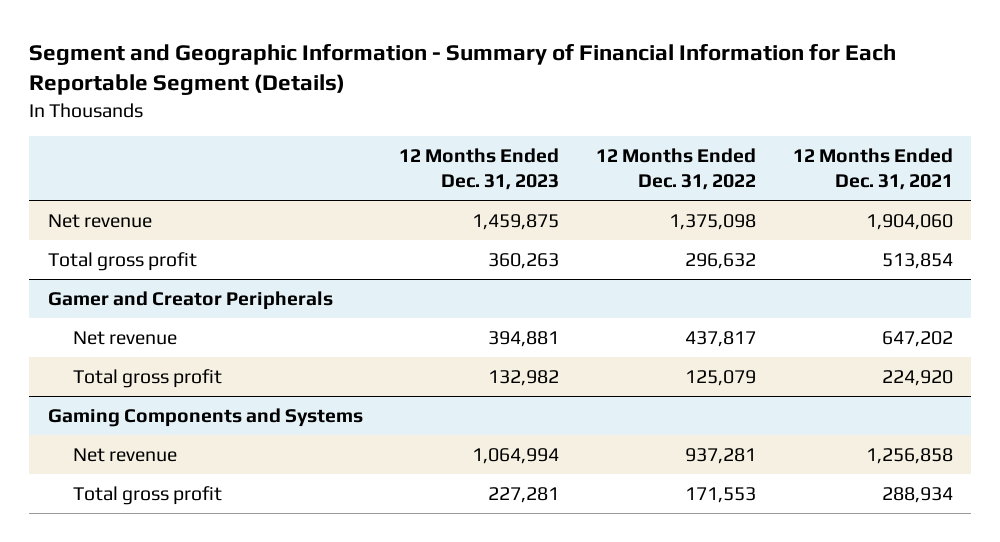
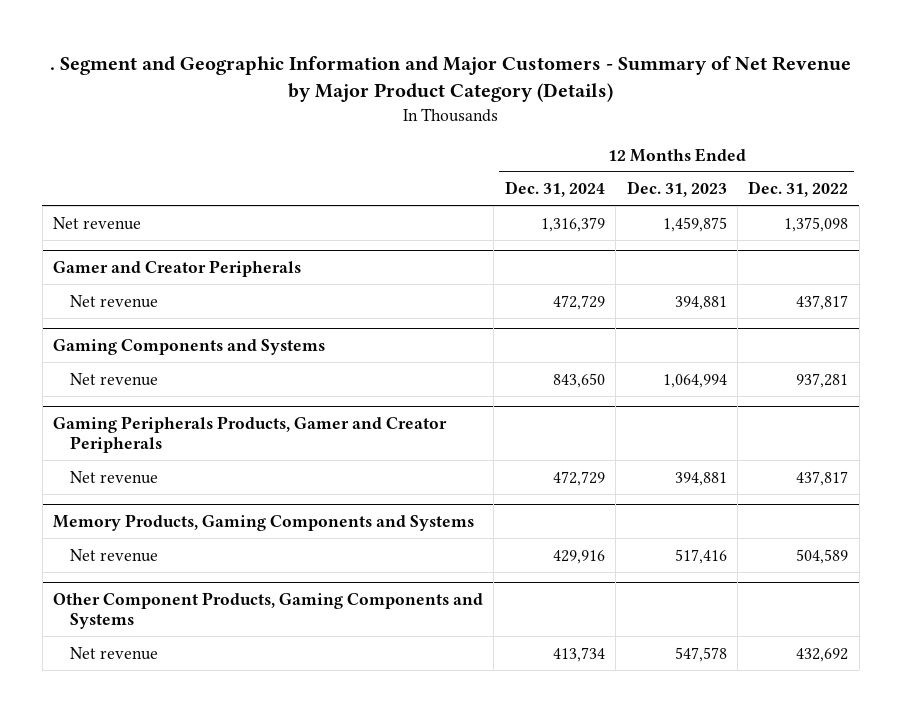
[29,43,897,96] Segment and Geographic Information - Summary of Financial Information for Each Reportable Segment (Details) -> [49,55,851,102] . Segment and Geographic Information and Major Customers - Summary of Net Revenue by Major Product Category (Details)
[792,148,953,191] 12 Months Ended Dec. 31, 2021 -> none
none -> [504,181,605,198] Dec. 31, 2024
[47,251,197,271] Total gross profit -> none
[72,368,222,388] Total gross profit -> none
[72,485,222,505] Total gross profit -> none
none -> [53,415,448,454] Gaming Peripherals Products, Gamer and Creator Peripherals
none -> [70,470,159,484] Net revenue
none -> [53,513,475,531] Memory Products, Gaming Components and Systems
none -> [70,548,159,562] Net revenue
none -> [53,591,484,630] Other Component Products, Gaming Components and Systems
none -> [70,646,159,660] Net revenue

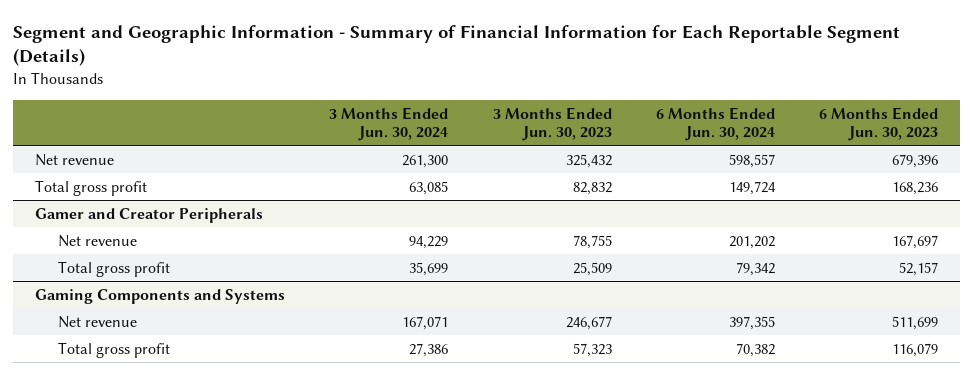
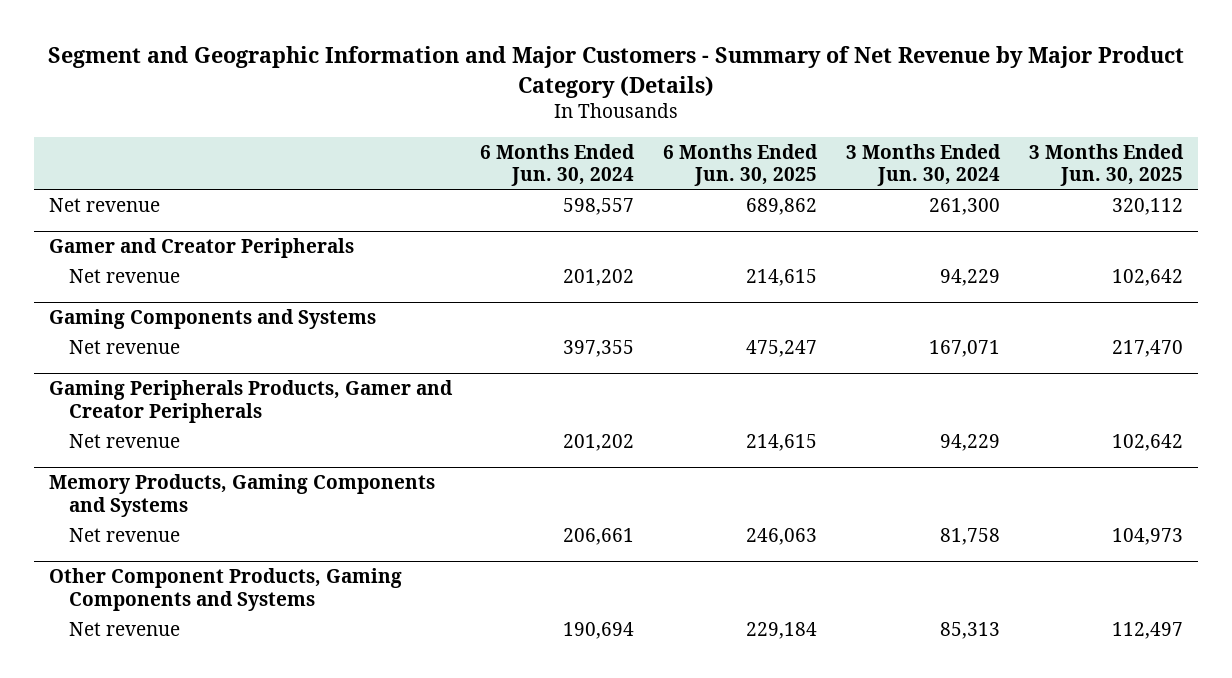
[12,24,900,67] Segment and Geographic Information - Summary of Financial Information for Each Reportable Segment (Details) -> [47,46,1184,98] Segment and Geographic Information and Major Customers - Summary of Net Revenue by Major Product Category (Details)
[492,106,612,142] 3 Months Ended Jun. 30, 2023 -> none
[819,106,939,142] 6 Months Ended Jun. 30, 2023 -> none
none -> [663,143,819,187] 6 Months Ended Jun. 30, 2025
none -> [1029,143,1185,187] 3 Months Ended Jun. 30, 2025
[34,179,147,196] Total gross profit -> none
[57,260,170,277] Total gross profit -> none
[57,341,170,358] Total gross profit -> none
none -> [48,380,453,423] Gaming Peripherals Products, Gamer and Creator Peripherals
none -> [68,433,180,448] Net revenue
none -> [48,474,435,517] Memory Products, Gaming Components and Systems
none -> [68,527,180,542] Net revenue
none -> [48,568,402,611] Other Component Products, Gaming Components and Systems
none -> [68,621,180,636] Net revenue

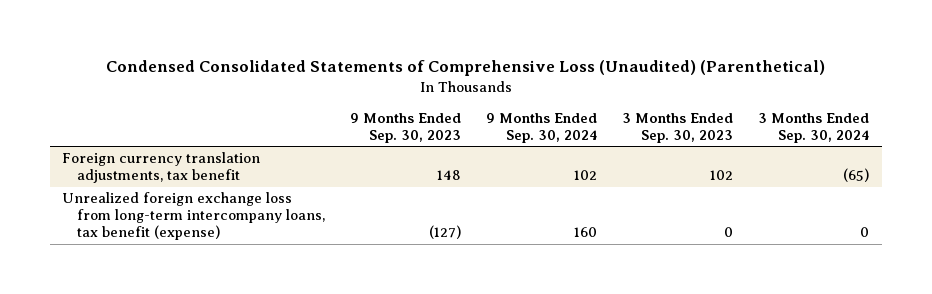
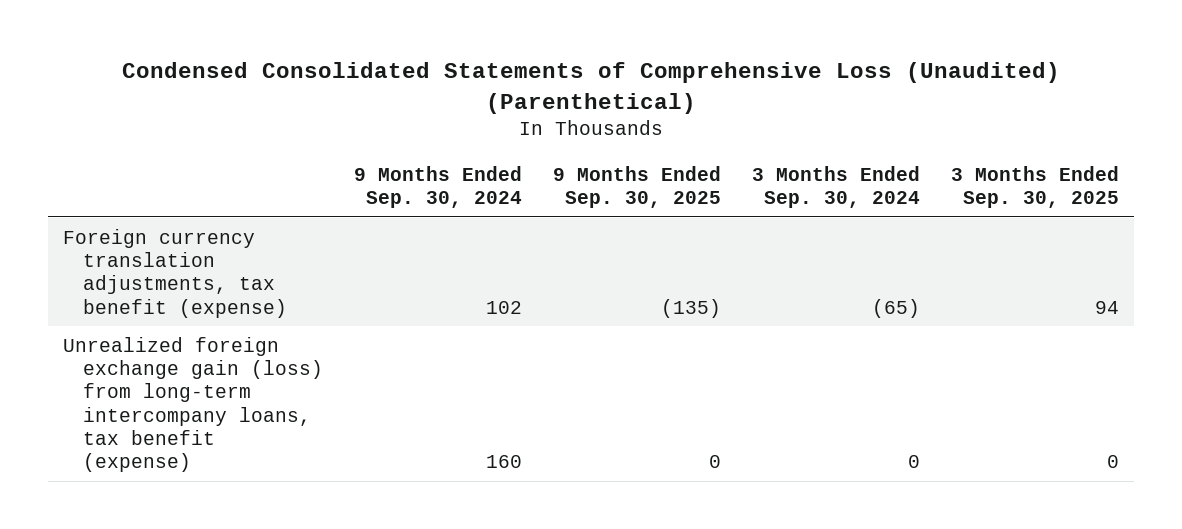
[350,112,462,143] 9 Months Ended Sep. 30, 2023 -> none
[622,112,734,143] 3 Months Ended Sep. 30, 2023 -> none
none -> [552,165,721,208] 9 Months Ended Sep. 30, 2025
none -> [950,165,1119,208] 3 Months Ended Sep. 30, 2025
[62,152,261,184] Foreign currency translation adjustments, tax benefit -> [63,228,287,318] Foreign currency translation adjustments, tax benefit (expense)
[62,192,326,241] Unrealized foreign exchange loss from long-term intercompany loans, tax benefit (expense) -> [63,336,323,473] Unrealized foreign exchange gain (loss) from long-term intercompany loans, tax benefit (expense)

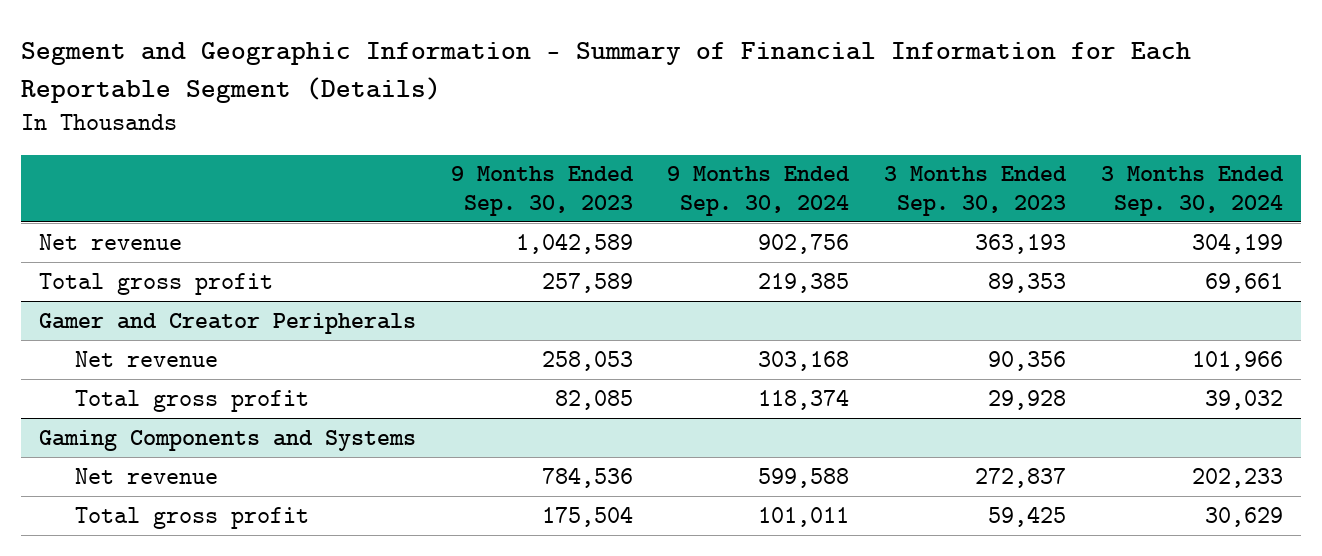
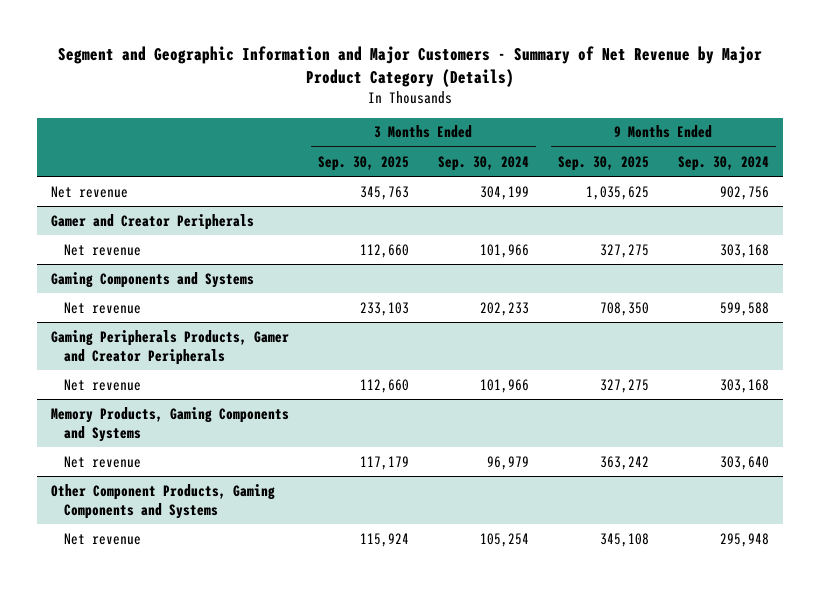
[21,42,1192,104] Segment and Geographic Information - Summary of Financial Information for Each Reportable Segment (Details) -> [57,45,762,87] Segment and Geographic Information and Major Customers - Summary of Net Revenue by Major Product Category (Details)
[450,166,634,216] 9 Months Ended Sep. 30, 2023 -> none
[884,166,1068,216] 3 Months Ended Sep. 30, 2023 -> none
none -> [318,155,410,171] Sep. 30, 2025
none -> [557,155,649,171] Sep. 30, 2025
[38,272,273,295] Total gross profit -> none
[74,389,309,412] Total gross profit -> none
[74,506,309,529] Total gross profit -> none
none -> [51,329,290,365] Gaming Peripherals Products, Gamer and Creator Peripherals
none -> [63,378,141,391] Net revenue
none -> [51,406,290,442] Memory Products, Gaming Components and Systems
none -> [63,455,141,468] Net revenue
none -> [51,483,276,519] Other Component Products, Gaming Components and Systems
none -> [63,532,141,545] Net revenue

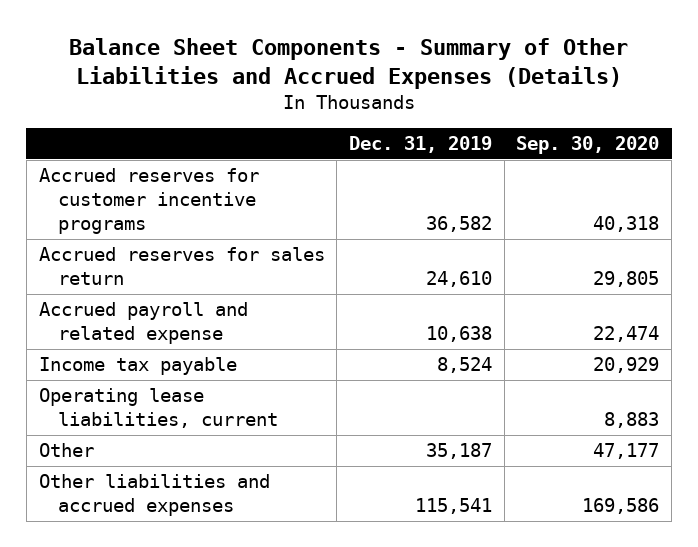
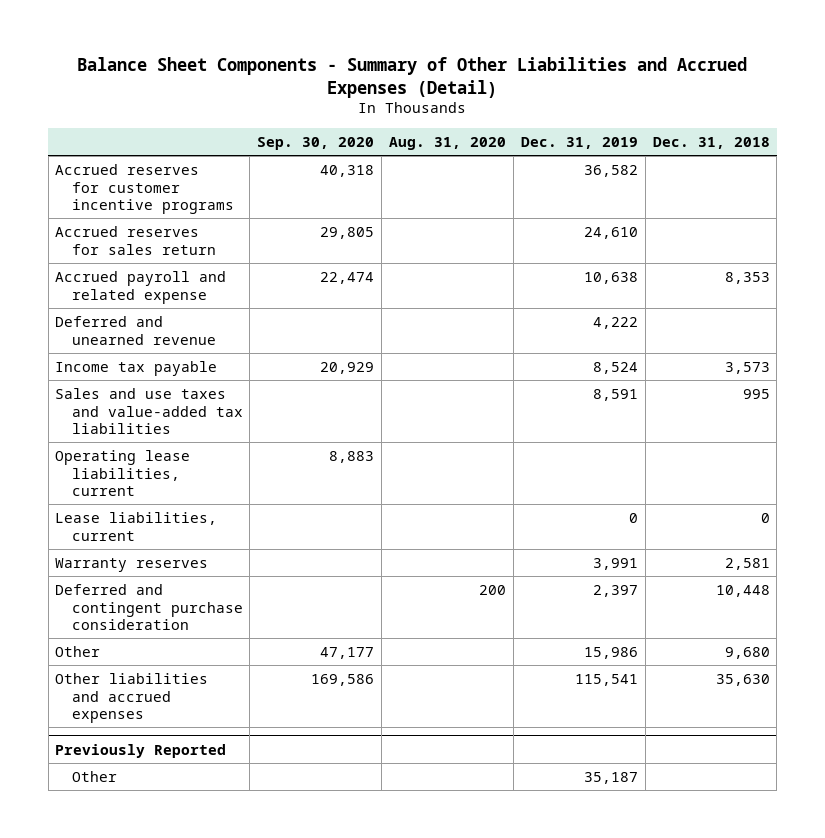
[68,38,628,89] Balance Sheet Components - Summary of Other Liabilities and Accrued Expenses (Details) -> [77,56,748,98] Balance Sheet Components - Summary of Other Liabilities and Accrued Expenses (Detail)
none -> [389,137,507,151] Aug. 31, 2020
none -> [652,137,770,150] Dec. 31, 2018
none -> [55,315,216,345] Deferred and unearned revenue
none -> [55,387,243,435] Sales and use taxes and value-added tax liabilities
none -> [55,511,218,541] Lease liabilities, current
none -> [55,557,209,572] Warranty reserves
none -> [55,583,243,631] Deferred and contingent purchase consideration
[425,443,492,460] 35,187 -> [583,646,638,659] 15,986
none -> [55,743,227,758] Previously Reported
none -> [71,770,117,782] Other

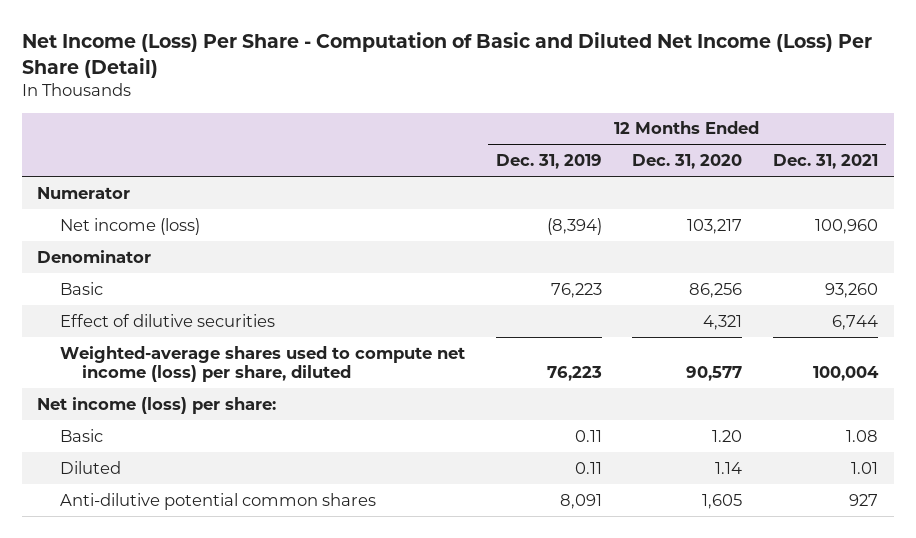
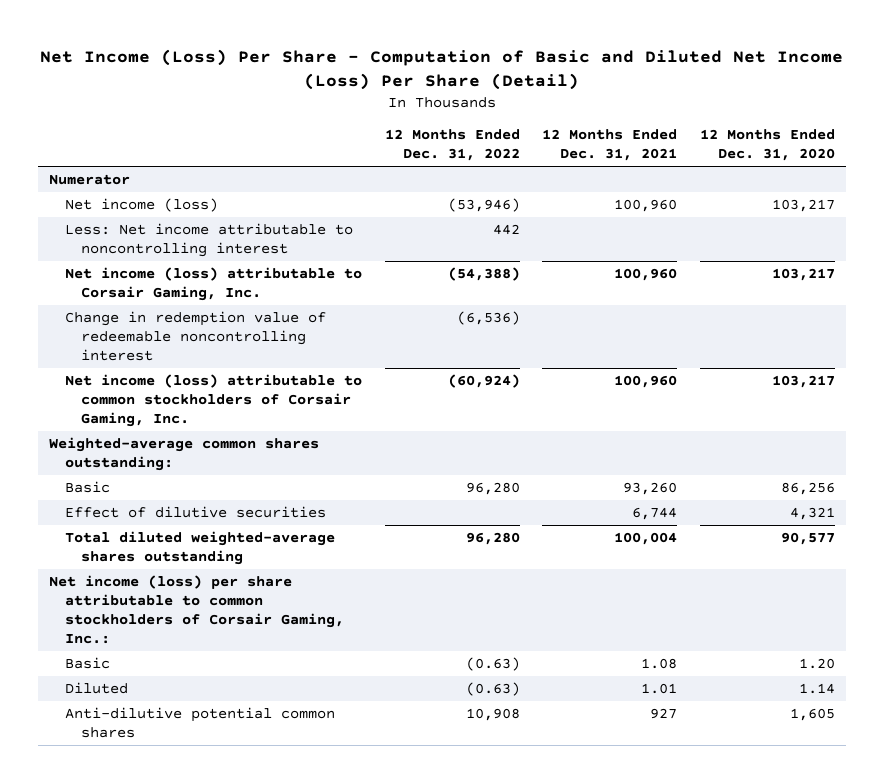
[495,154,602,170] Dec. 31, 2019 -> none
none -> [384,129,520,162] 12 Months Ended Dec. 31, 2022
none -> [65,223,354,258] Less: Net income attributable to noncontrolling interest
none -> [65,267,363,302] Net income (loss) attributable to Corsair Gaming, Inc.
none -> [65,311,327,361] Change in redemption value of redeemable noncontrolling interest
none -> [65,374,363,427] Net income (loss) attributable to common stockholders of Corsair Gaming, Inc.
[37,249,152,263] Denominator -> [49,437,320,472] Weighted-average common shares outstanding:
[37,396,277,414] Net income (loss) per share: -> none
[59,345,465,383] Weighted-average shares used to compute net income (loss) per share, diluted -> [65,531,336,566] Total diluted weighted-average shares outstanding
none -> [49,575,345,644] Net income (loss) per share attributable to common stockholders of Corsair Gaming, Inc.:

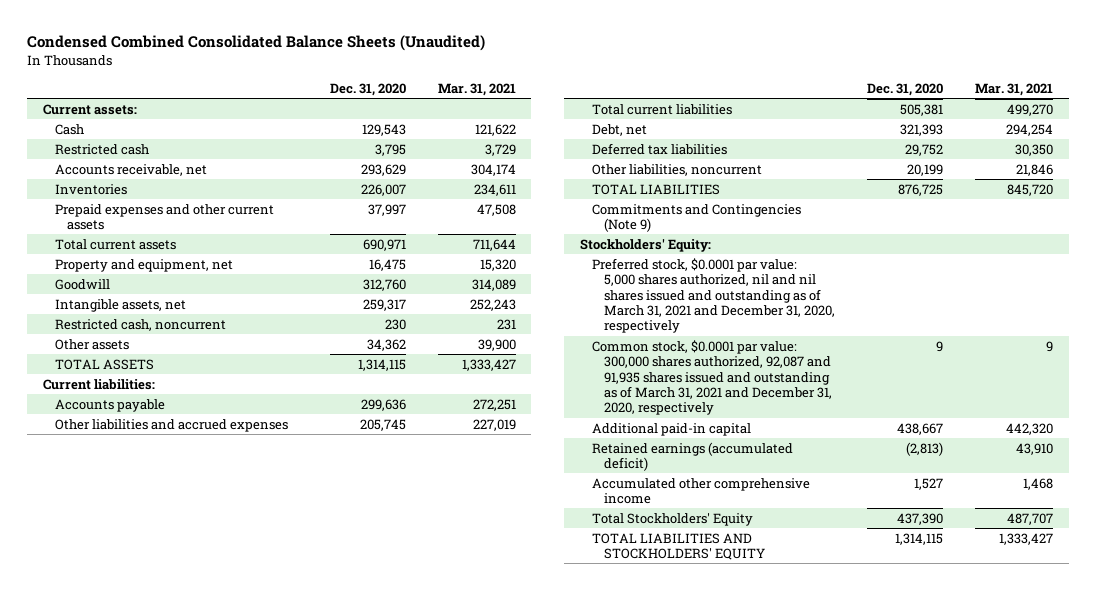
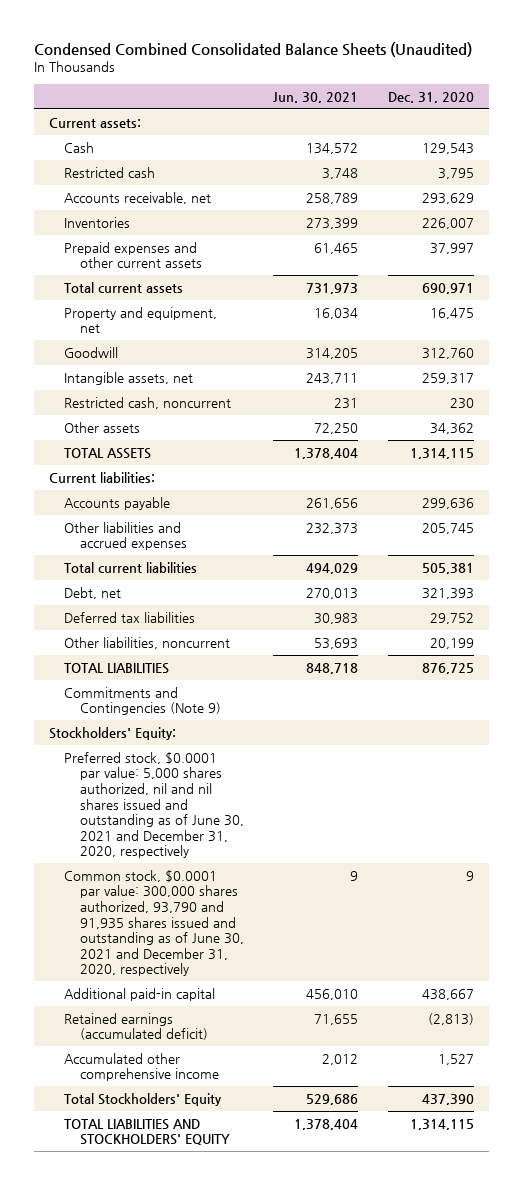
[437,82,516,96] Mar. 31, 2021 -> none
none -> [273,91,359,103] Jun. 30, 2021
[592,257,836,334] Preferred stock, $0.0001 par value: 5,000 shares authorized, nil and nil shares issued and outstanding as of March 31, 2021 and December 31, 2020, respectively -> [64,751,244,859] Preferred stock, $0.0001 par value: 5,000 shares authorized, nil and nil shares issued and outstanding as of June 30, 2021 and December 31, 2020, respectively
[592,339,833,416] Common stock, $0.0001 par value: 300,000 shares authorized, 92,087 and 91,935 shares issued and outstanding as of March 31, 2021 and December 31, 2020, respectively -> [64,869,244,977] Common stock, $0.0001 par value: 300,000 shares authorized, 93,790 and 91,935 shares issued and outstanding as of June 30, 2021 and December 31, 2020, respectively

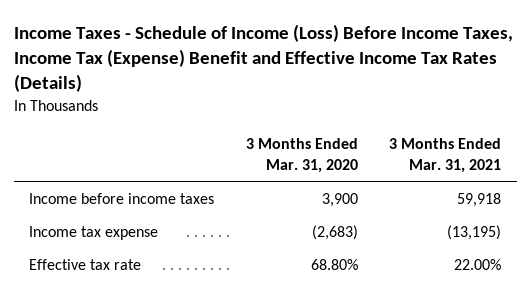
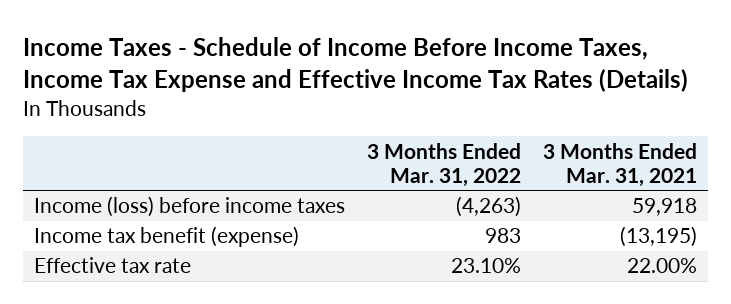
[13,23,513,93] Income Taxes - Schedule of Income (Loss) Before Income Taxes, Income Tax (Expense) Benefit and Effective Income Tax Rates (Details) -> [23,36,689,92] Income Taxes - Schedule of Income Before Income Taxes, Income Tax Expense and Effective Income Tax Rates (Details)
[245,138,358,173] 3 Months Ended Mar. 31, 2020 -> none
none -> [367,142,522,187] 3 Months Ended Mar. 31, 2022
[29,192,215,204] Income before income taxes -> [34,196,346,218] Income (loss) before income taxes
[29,225,159,240] Income tax expense -> [34,226,300,248] Income tax benefit (expense)

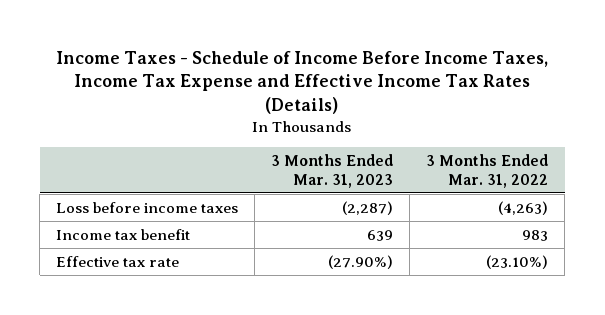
[542,142,697,187] 3 Months Ended Mar. 31, 2021 -> none
none -> [271,153,394,188] 3 Months Ended Mar. 31, 2023
[34,196,346,218] Income (loss) before income taxes -> [56,201,239,213] Loss before income taxes
[34,226,300,248] Income tax benefit (expense) -> [56,228,191,240] Income tax benefit
[451,258,522,274] 23.10% -> [486,254,549,269] (23.10%)

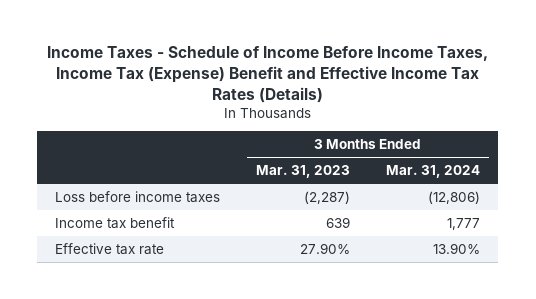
[56,50,549,115] Income Taxes - Schedule of Income Before Income Taxes, Income Tax Expense and Effective Income Tax Rates (Details) -> [46,46,488,103] Income Taxes - Schedule of Income Before Income Taxes, Income Tax (Expense) Benefit and Effective Income Tax Rates (Details)
[426,153,549,188] 3 Months Ended Mar. 31, 2022 -> none
none -> [386,165,481,179] Mar. 31, 2024
[328,254,394,269] (27.90%) -> [300,242,351,254] 27.90%

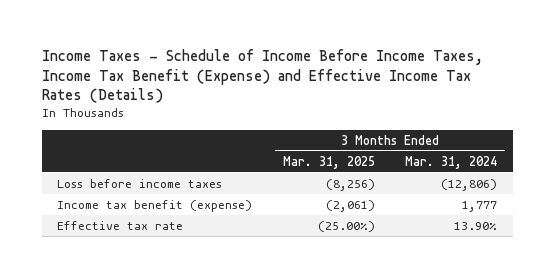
[46,46,488,103] Income Taxes - Schedule of Income Before Income Taxes, Income Tax (Expense) Benefit and Effective Income Tax Rates (Details) -> [41,49,483,104] Income Taxes - Schedule of Income Before Income Taxes, Income Tax Benefit (Expense) and Effective Income Tax Rates (Details)
[256,165,351,179] Mar. 31, 2023 -> none
none -> [282,155,375,169] Mar. 31, 2025
[55,216,176,229] Income tax benefit -> [56,199,252,212] Income tax benefit (expense)

